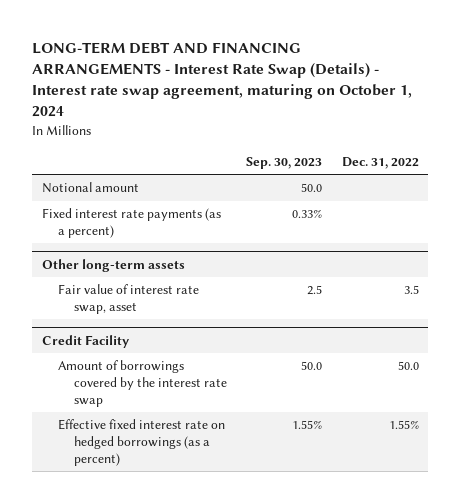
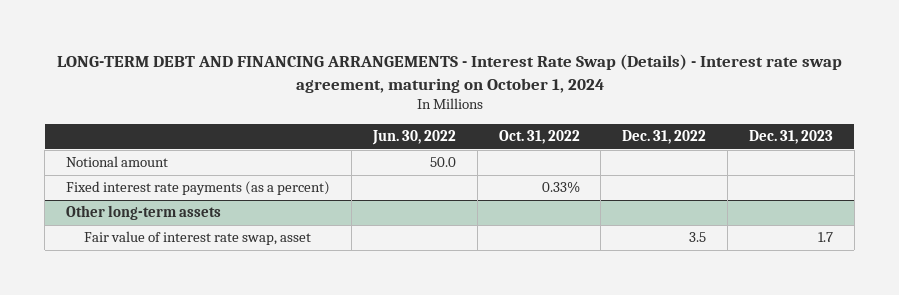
[246,156,323,169] Sep. 30, 2023 -> none
none -> [371,130,456,146] Jun. 30, 2022
none -> [498,130,580,145] Oct. 31, 2022
none -> [748,130,833,145] Dec. 31, 2023
[41,334,129,348] Credit Facility -> none
[57,360,228,407] Amount of borrowings covered by the interest rate swap -> none
[57,419,225,466] Effective fixed interest rate on hedged borrowings (as a percent) -> none

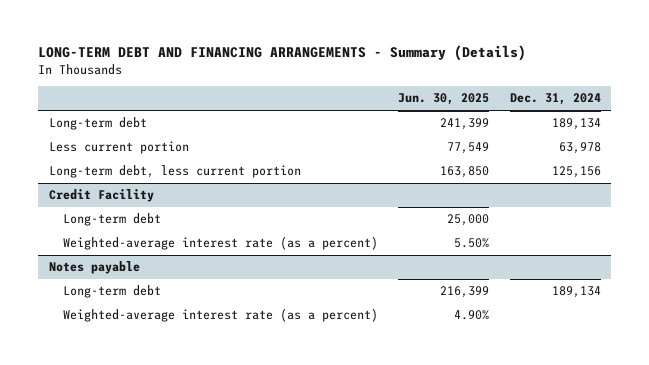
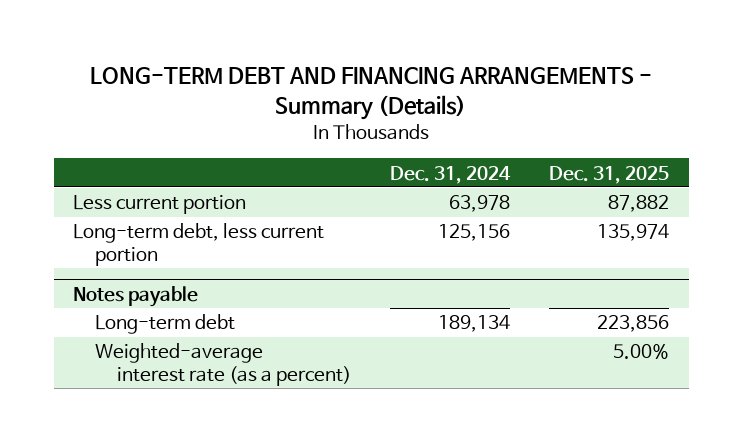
[398,93,490,106] Jun. 30, 2025 -> none
none -> [549,165,670,184] Dec. 31, 2025
[48,117,147,131] Long-term debt -> none
[48,189,154,203] Credit Facility -> none
[62,213,161,227] Long-term debt -> none
[62,236,378,251] Weighted-average interest rate (as a percent) -> none

